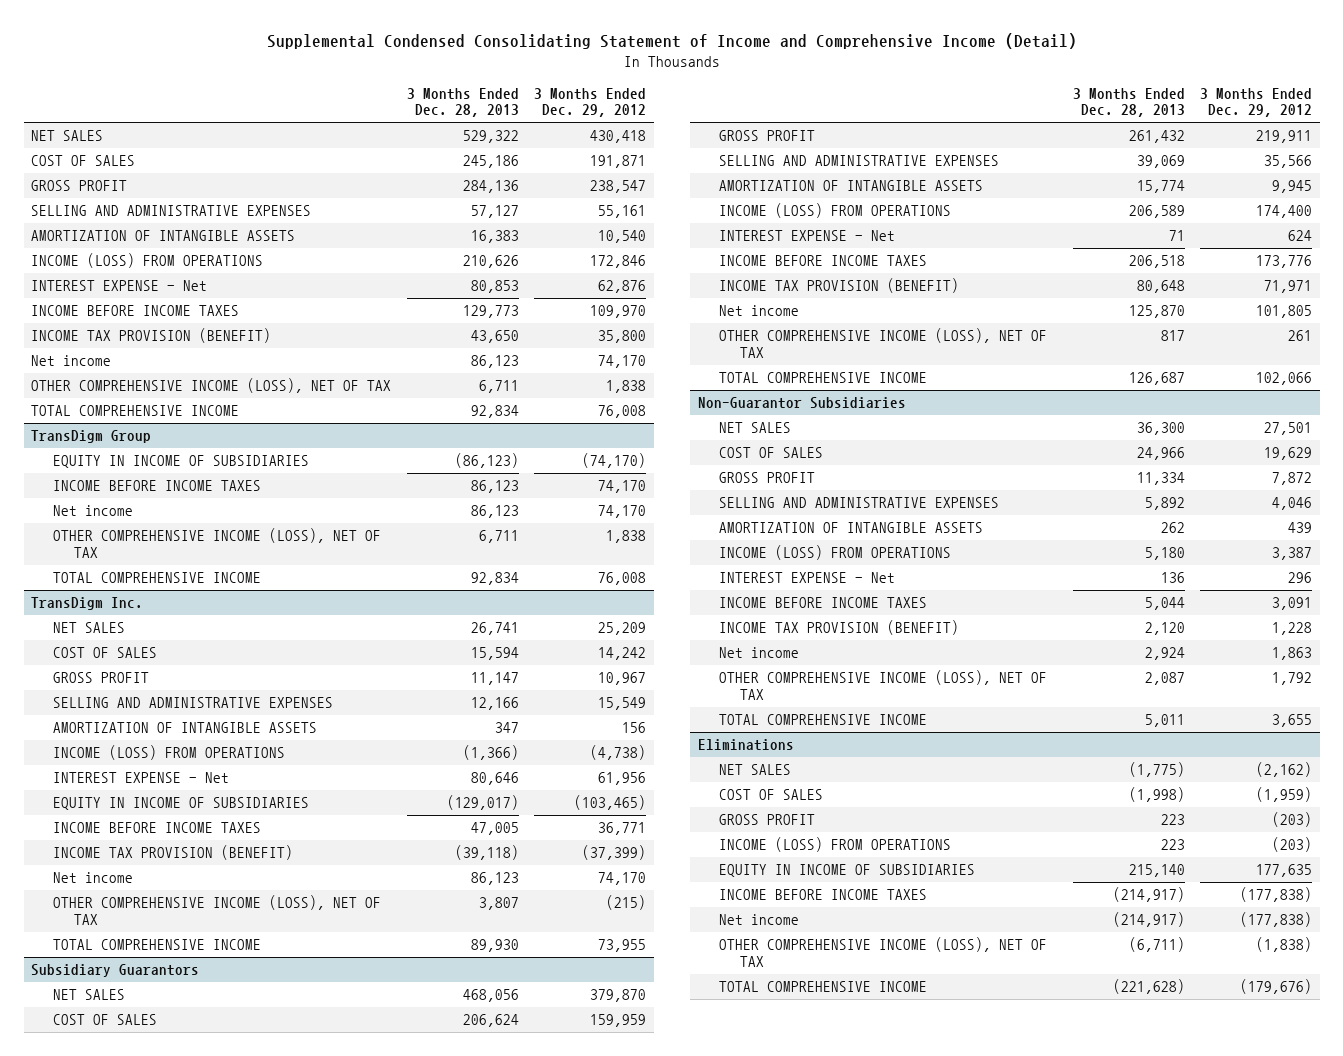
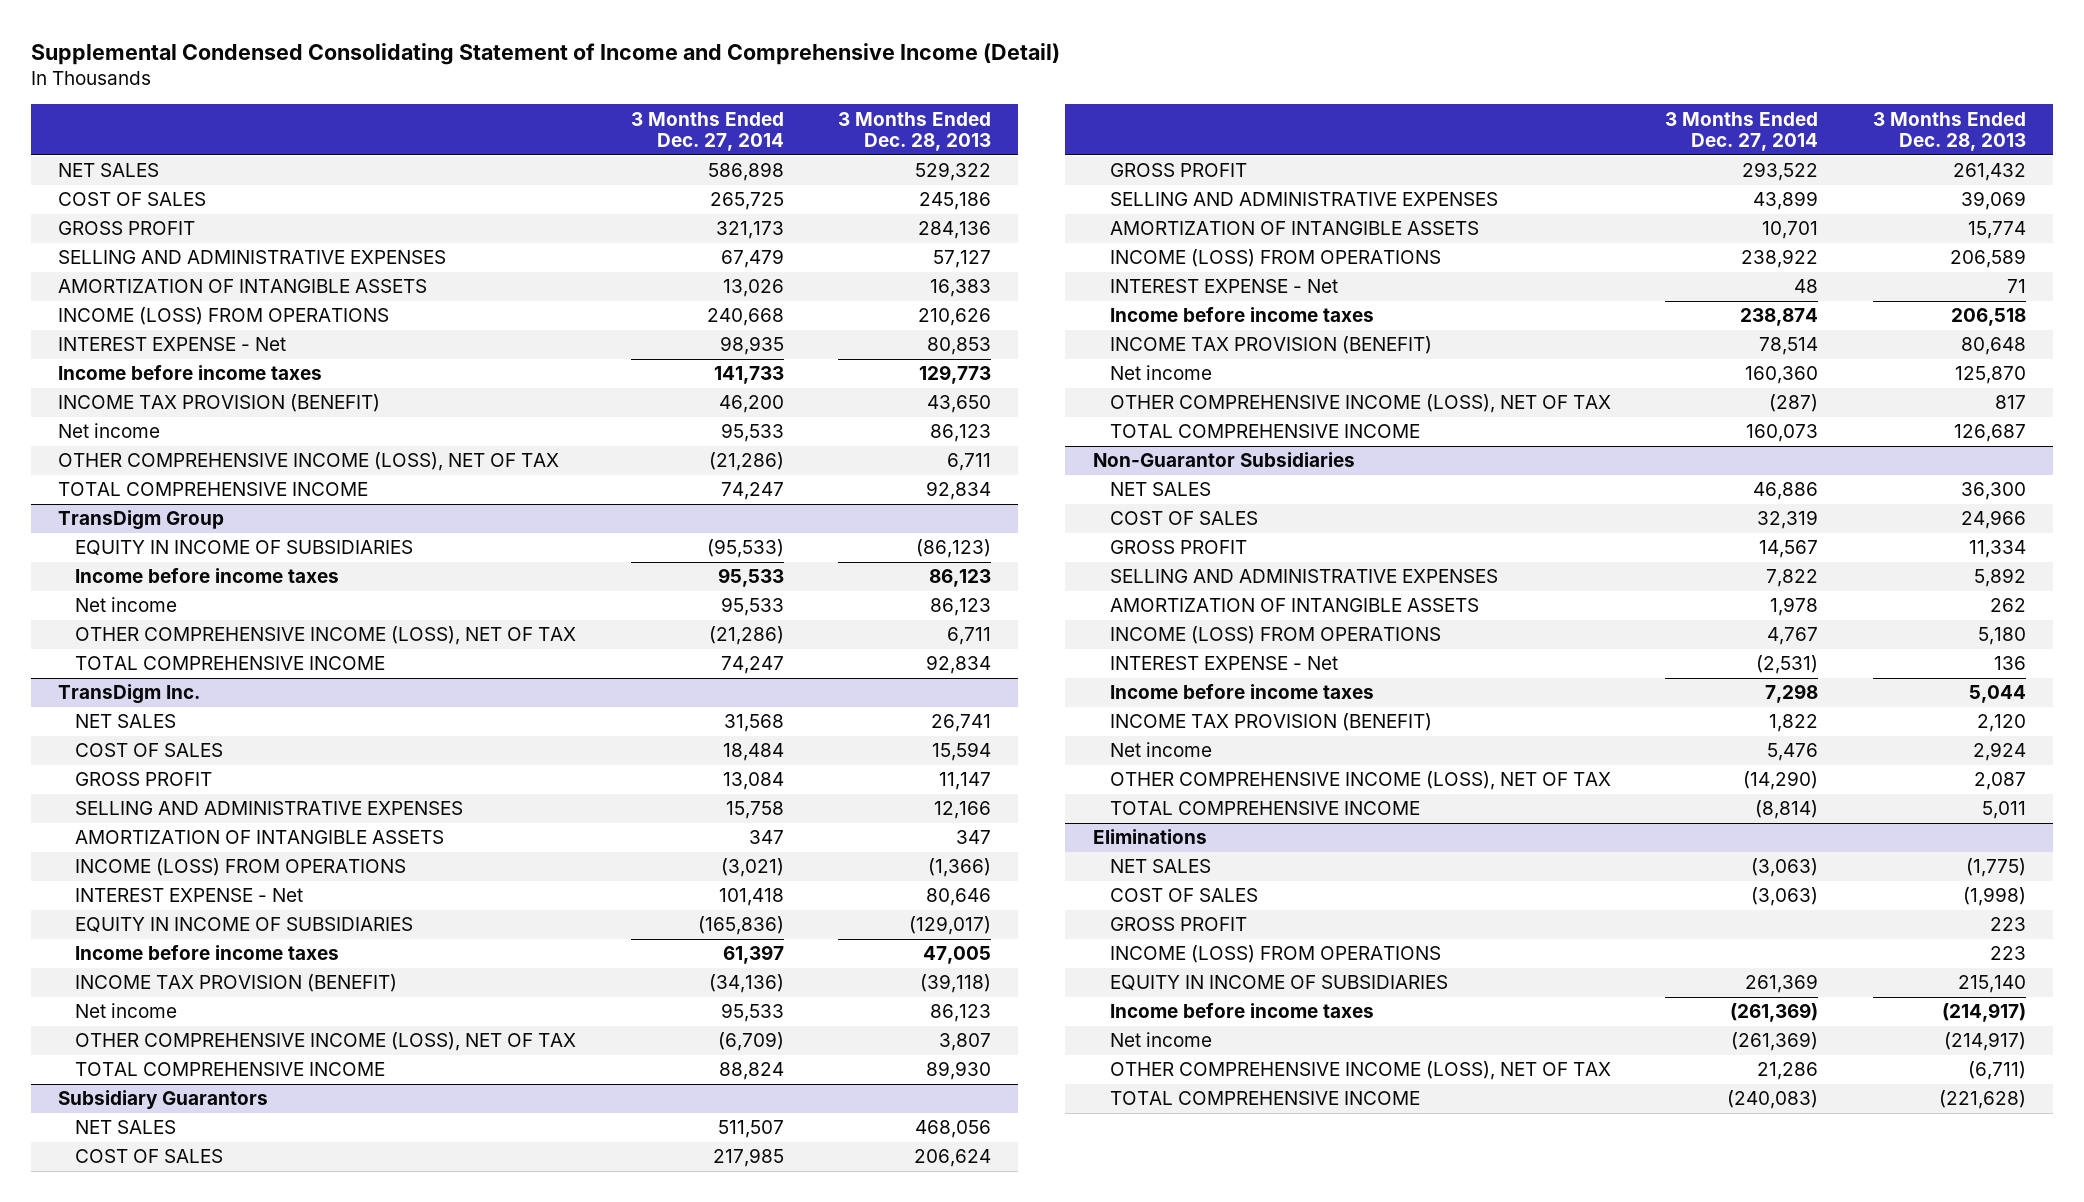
[533,87,646,118] 3 Months Ended Dec. 29, 2012 -> none
none -> [630,111,784,152] 3 Months Ended Dec. 27, 2014
[31,305,240,317] INCOME BEFORE INCOME TAXES -> [58,365,323,381] Income before income taxes
[52,480,261,492] INCOME BEFORE INCOME TAXES -> [75,568,340,584] Income before income taxes
[52,822,261,834] INCOME BEFORE INCOME TAXES -> [75,945,340,961] Income before income taxes
[719,255,928,267] INCOME BEFORE INCOME TAXES -> [1109,307,1374,323] Income before income taxes
[719,597,928,609] INCOME BEFORE INCOME TAXES -> [1109,684,1374,700] Income before income taxes
[719,889,928,901] INCOME BEFORE INCOME TAXES -> [1109,1003,1374,1019] Income before income taxes

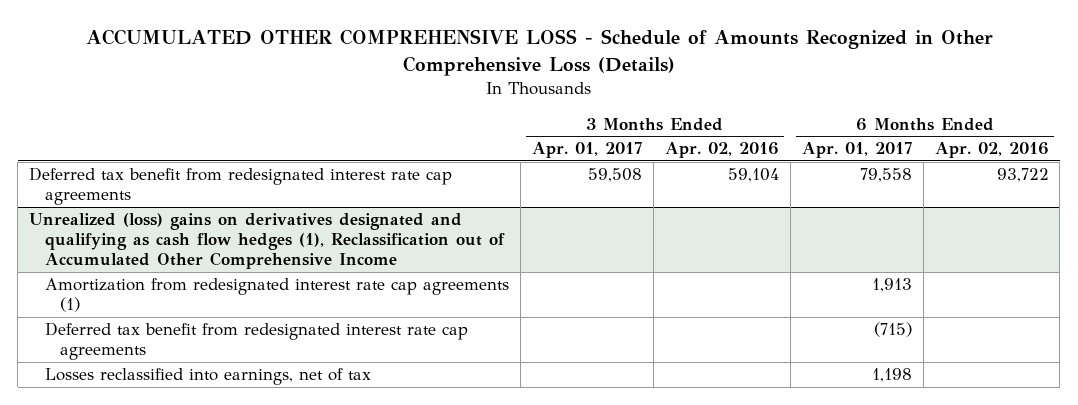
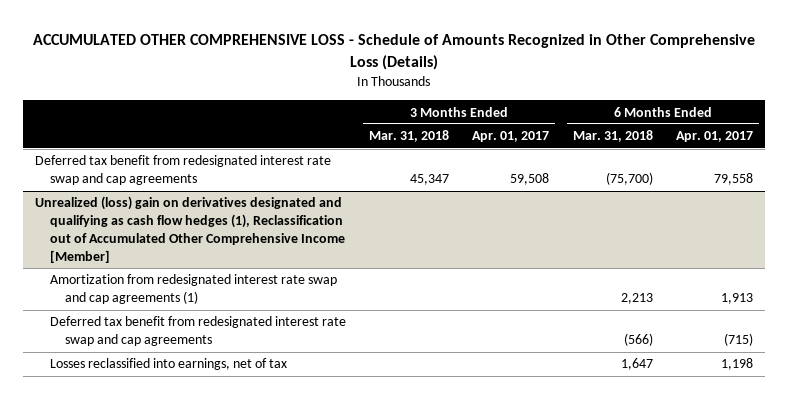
[664,142,779,159] Apr. 02, 2016 -> none
[934,142,1049,159] Apr. 02, 2016 -> none
none -> [369,130,450,143] Mar. 31, 2018
none -> [572,130,653,143] Mar. 31, 2018
[29,167,453,206] Deferred tax benefit from redesignated interest rate cap agreements -> [34,155,331,186] Deferred tax benefit from redesignated interest rate swap and cap agreements
[29,213,505,270] Unrealized (loss) gains on derivatives designated and qualifying as cash flow hedges (1), Reclassification out of Accumulated Other Comprehensive Income -> [34,196,345,264] Unrealized (loss) gain on derivatives designated and qualifying as cash flow hedges (1), Reclassification out of Accumulated Other Comprehensive Income [Member]
[44,278,509,313] Amortization from redesignated interest rate cap agreements (1) -> [49,274,337,305] Amortization from redesignated interest rate swap and cap agreements (1)
[44,322,468,361] Deferred tax benefit from redesignated interest rate cap agreements -> [49,316,346,347] Deferred tax benefit from redesignated interest rate swap and cap agreements

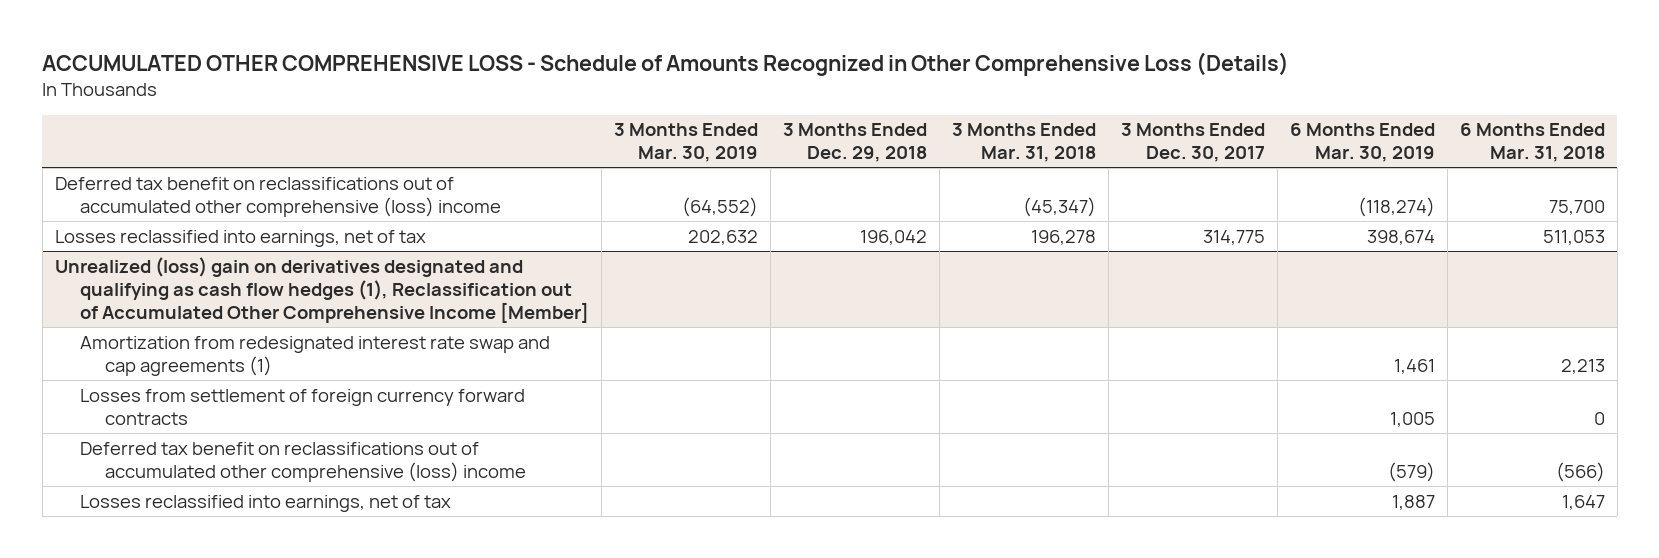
[472,131,550,143] Apr. 01, 2017 -> none
[676,131,754,143] Apr. 01, 2017 -> none
none -> [613,123,758,163] 3 Months Ended Mar. 30, 2019
none -> [782,123,927,163] 3 Months Ended Dec. 29, 2018
none -> [1120,123,1265,163] 3 Months Ended Dec. 30, 2017
none -> [1289,123,1435,163] 6 Months Ended Mar. 30, 2019
[34,155,331,186] Deferred tax benefit from redesignated interest rate swap and cap agreements -> none
none -> [54,176,501,217] Deferred tax benefit on reclassifications out of accumulated other comprehensive (loss) income
none -> [54,229,426,247] Losses reclassified into earnings, net of tax
none -> [79,388,525,425] Losses from settlement of foreign currency forward contracts
[49,316,346,347] Deferred tax benefit from redesignated interest rate swap and cap agreements -> [79,441,526,482] Deferred tax benefit on reclassifications out of accumulated other comprehensive (loss) income

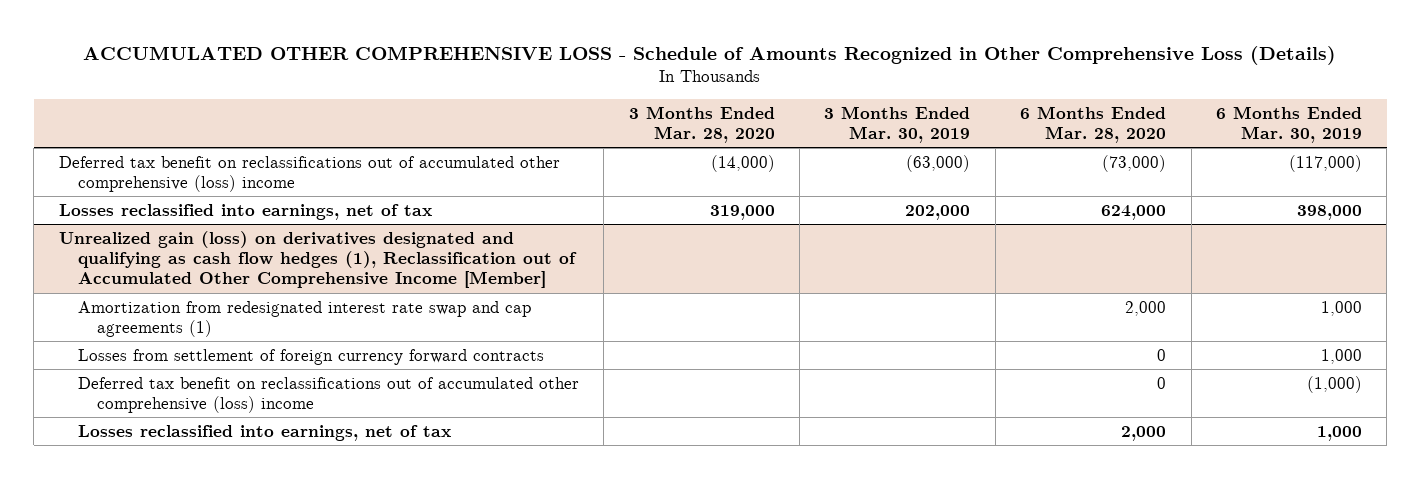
[782,123,927,163] 3 Months Ended Dec. 29, 2018 -> none
[951,123,1096,163] 3 Months Ended Mar. 31, 2018 -> none
[1120,123,1265,163] 3 Months Ended Dec. 30, 2017 -> none
[1459,123,1605,163] 6 Months Ended Mar. 31, 2018 -> none
none -> [628,105,775,143] 3 Months Ended Mar. 28, 2020
none -> [1020,105,1167,143] 6 Months Ended Mar. 28, 2020
[681,196,758,217] (64,552) -> [906,154,971,172] (63,000)
[1357,196,1435,217] (118,274) -> [1289,154,1363,172] (117,000)
[687,229,758,245] 202,632 -> [905,204,971,220] 202,000
[1366,229,1435,245] 398,674 -> [1297,204,1363,220] 398,000
[54,256,589,323] Unrealized (loss) gain on derivatives designated and qualifying as cash flow hedges (1), Reclassification out of Accumulated Other Comprehensive Income [Member] -> [58,230,577,289] Unrealized gain (loss) on derivatives designated and qualifying as cash flow hedges (1), Reclassification out of Accumulated Other Comprehensive Income [Member]
[1393,358,1435,374] 1,461 -> [1321,300,1363,316] 1,000
[1389,411,1435,427] 1,005 -> [1321,348,1363,364] 1,000
[1387,461,1435,482] (579) -> [1307,375,1363,393] (1,000)
[1391,494,1435,510] 1,887 -> [1317,425,1363,441] 1,000

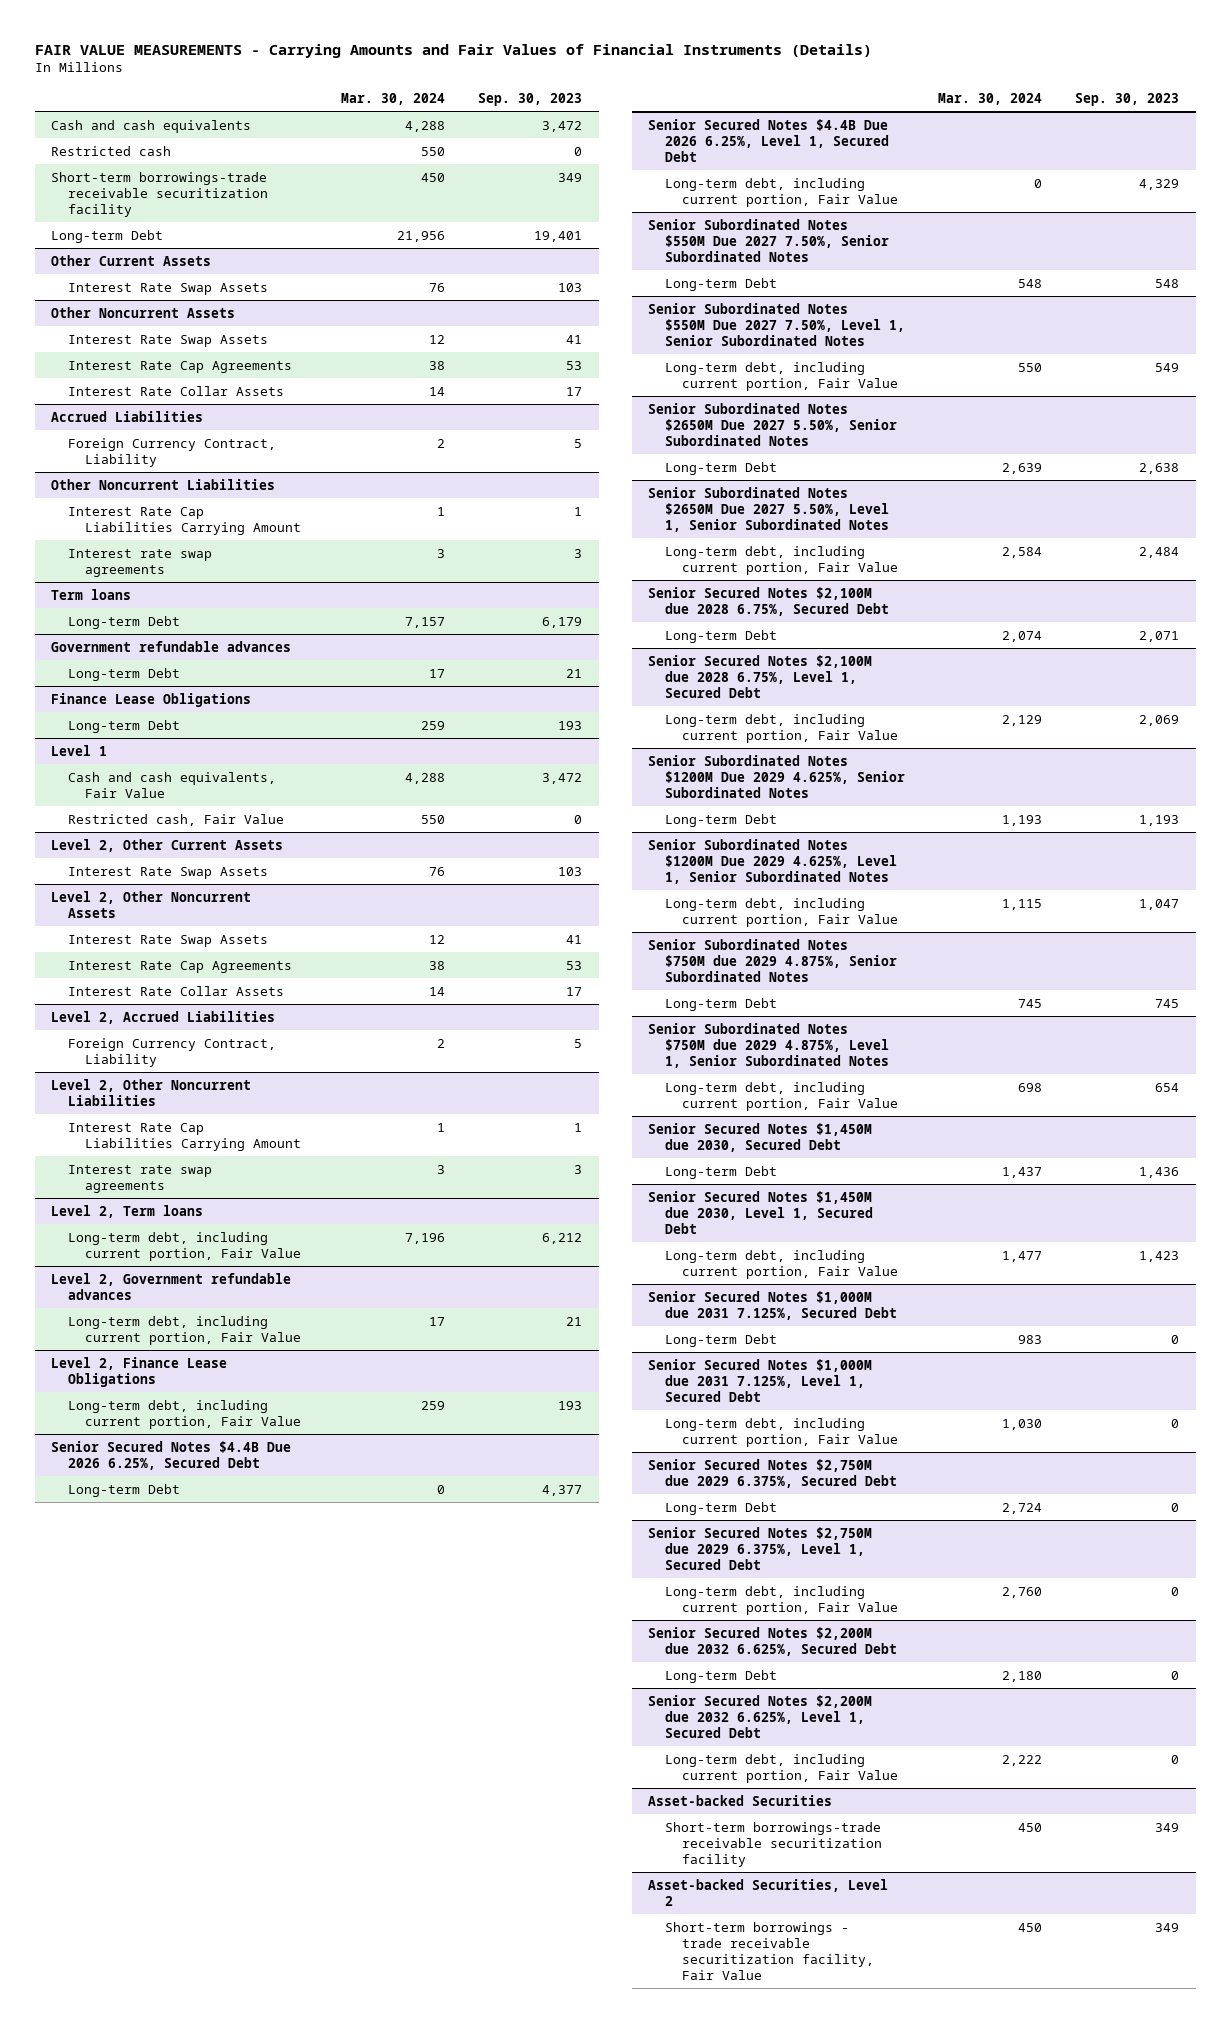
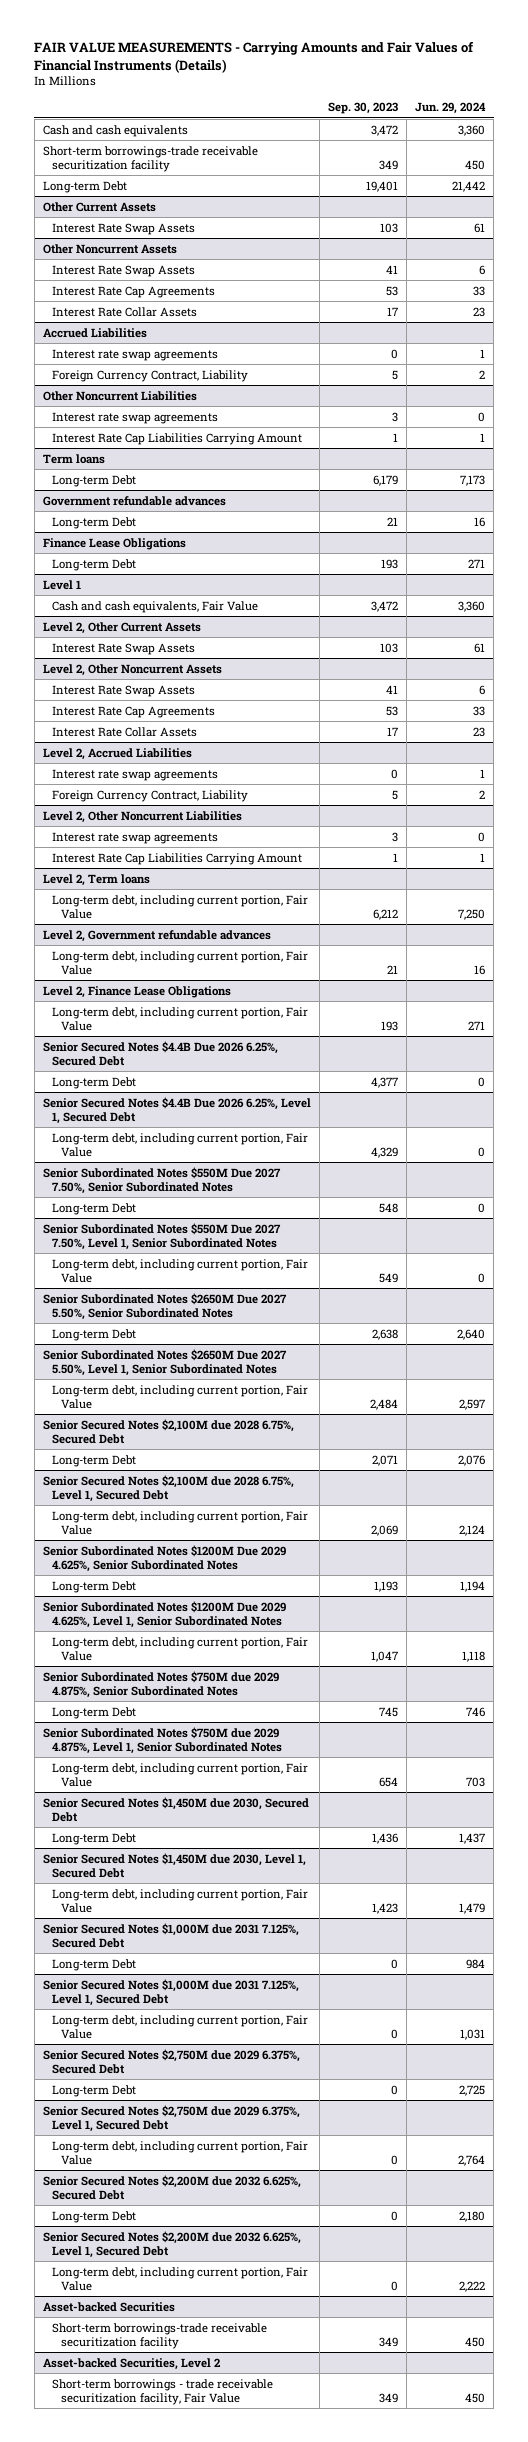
[341,93,446,106] Mar. 30, 2024 -> none
none -> [415,102,487,115] Jun. 29, 2024
[51,145,172,156] Restricted cash -> none
none -> [51,348,218,361] Interest rate swap agreements
[67,506,301,535] Interest Rate Cap Liabilities Carrying Amount -> [51,432,302,445] Interest Rate Cap Liabilities Carrying Amount
[67,813,284,826] Restricted cash, Fair Value -> none
none -> [51,768,218,781] Interest rate swap agreements
[67,1122,301,1151] Interest Rate Cap Liabilities Carrying Amount -> [51,852,302,865] Interest Rate Cap Liabilities Carrying Amount

